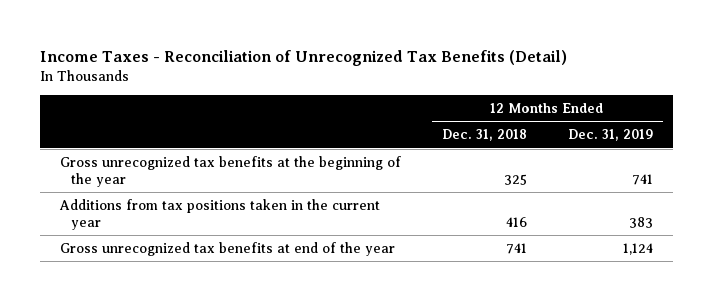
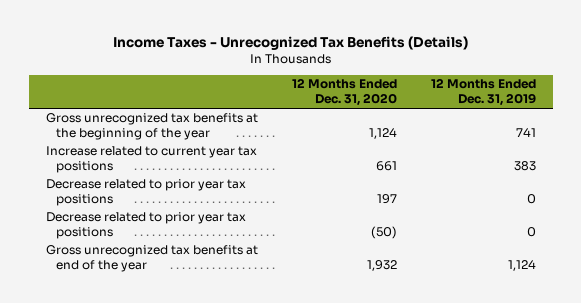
[40,50,568,67] Income Taxes - Reconciliation of Unrecognized Tax Benefits (Detail) -> [112,36,468,51] Income Taxes - Unrecognized Tax Benefits (Details)
[442,129,528,142] Dec. 31, 2018 -> none
none -> [291,78,397,107] 12 Months Ended Dec. 31, 2020
[59,198,381,231] Additions from tax positions taken in the current year -> [45,146,257,174] Increase related to current year tax positions
none -> [45,179,246,207] Decrease related to prior year tax positions
none -> [45,212,246,240] Decrease related to prior year tax positions

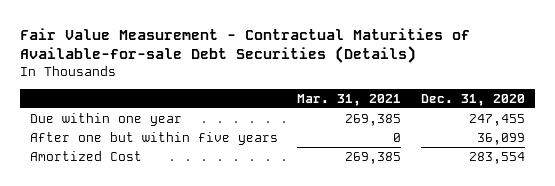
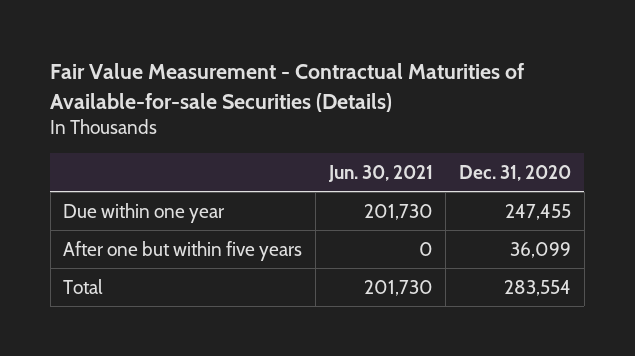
[20,27,471,64] Fair Value Measurement - Contractual Maturities of Available-for-sale Debt Securities (Details) -> [50,63,525,112] Fair Value Measurement - Contractual Maturities of Available-for-sale Securities (Details)
[297,93,402,106] Mar. 31, 2021 -> none
none -> [327,164,433,182] Jun. 30, 2021
[30,150,143,161] Amortized Cost -> [63,278,104,294] Total

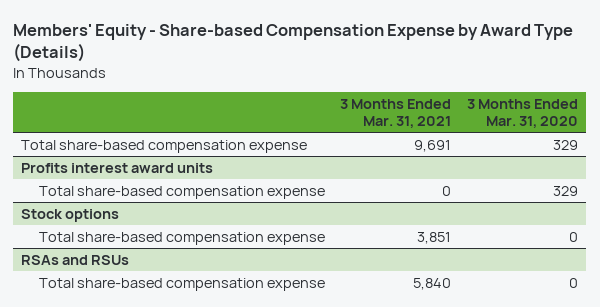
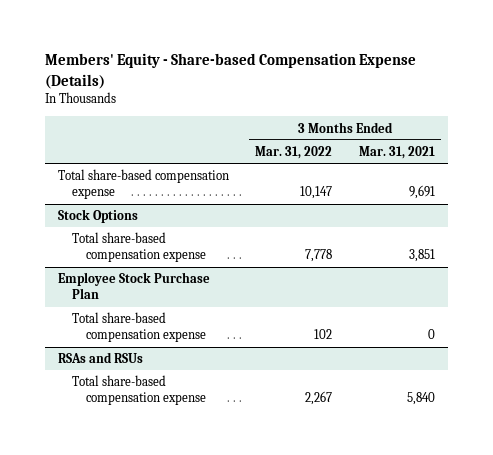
[13,23,574,63] Members' Equity - Share-based Compensation Expense by Award Type (Details) -> [45,53,417,89] Members' Equity - Share-based Compensation Expense (Details)
[467,98,579,129] 3 Months Ended Mar. 31, 2020 -> none
none -> [255,145,333,159] Mar. 31, 2022
[21,162,214,173] Profits interest award units -> none
[38,185,325,199] Total share-based compensation expense -> none
[21,208,120,222] Stock options -> [58,209,139,224] Stock Options
none -> [58,272,211,300] Employee Stock Purchase Plan
none -> [72,312,207,343] Total share-based compensation expense

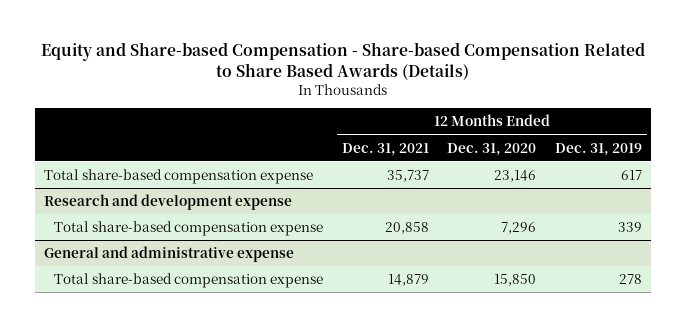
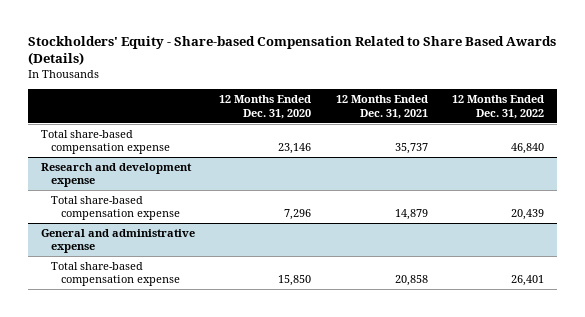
[41,41,646,80] Equity and Share-based Compensation - Share-based Compensation Related to Share Based Awards (Details) -> [28,35,557,66] Stockholders' Equity - Share-based Compensation Related to Share Based Awards (Details)
[554,142,642,156] Dec. 31, 2019 -> none
none -> [452,95,545,119] 12 Months Ended Dec. 31, 2022
[384,222,429,235] 20,858 -> [394,209,428,221] 14,879
[387,274,429,287] 14,879 -> [394,275,428,287] 20,858

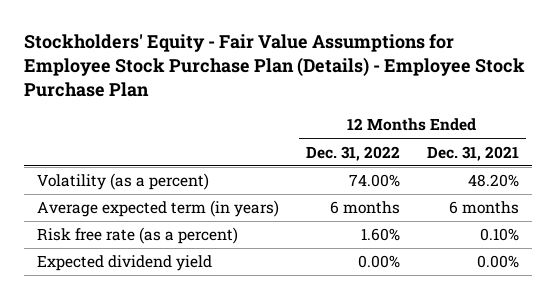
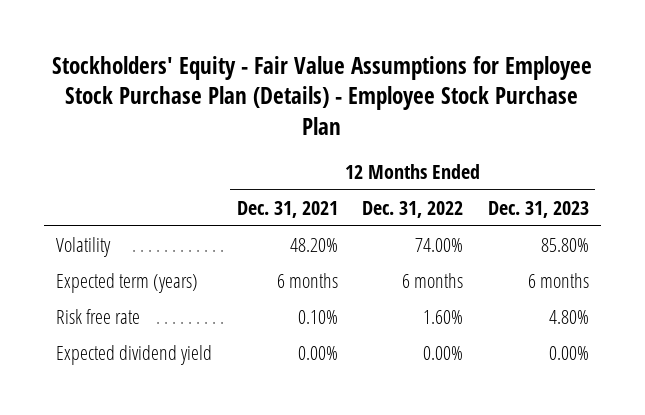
none -> [487,200,589,218] Dec. 31, 2023
[37,173,210,191] Volatility (as a percent) -> [55,236,111,257] Volatility
[37,200,280,218] Average expected term (in years) -> [55,272,198,293] Expected term (years)
[37,227,239,245] Risk free rate (as a percent) -> [55,308,140,324] Risk free rate

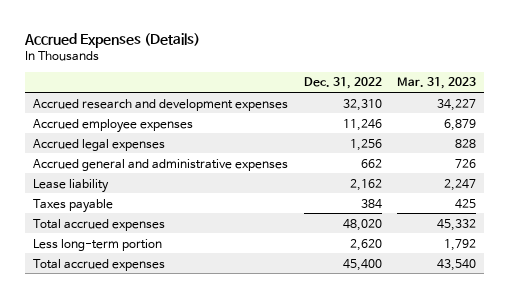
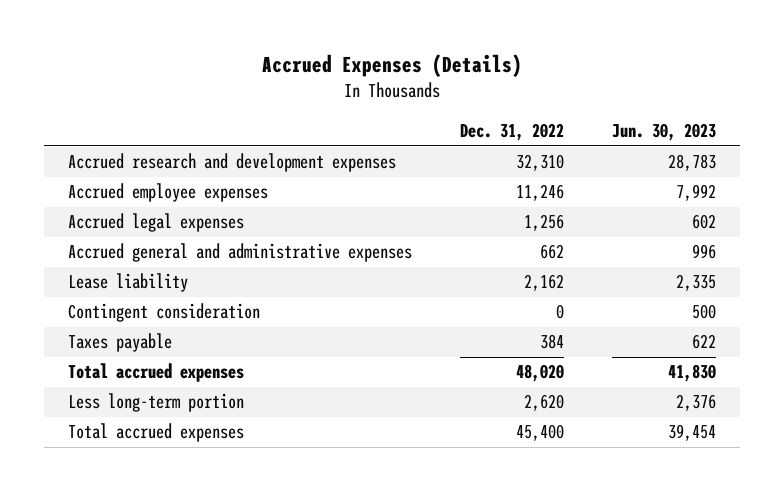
[397,77,477,90] Mar. 31, 2023 -> none
none -> [611,123,716,142] Jun. 30, 2023
none -> [67,303,260,323] Contingent consideration

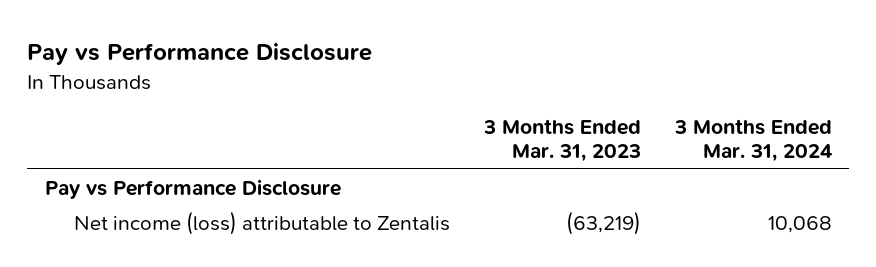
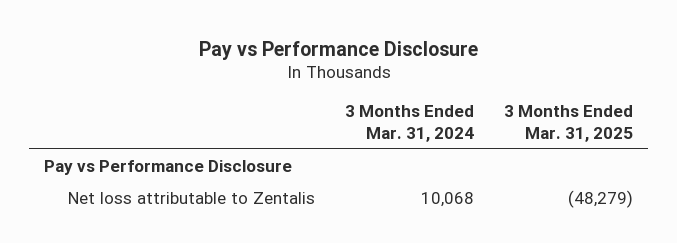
[482,119,641,163] 3 Months Ended Mar. 31, 2023 -> none
none -> [503,105,633,142] 3 Months Ended Mar. 31, 2025
[73,210,450,235] Net income (loss) attributable to Zentalis -> [67,191,315,204] Net loss attributable to Zentalis

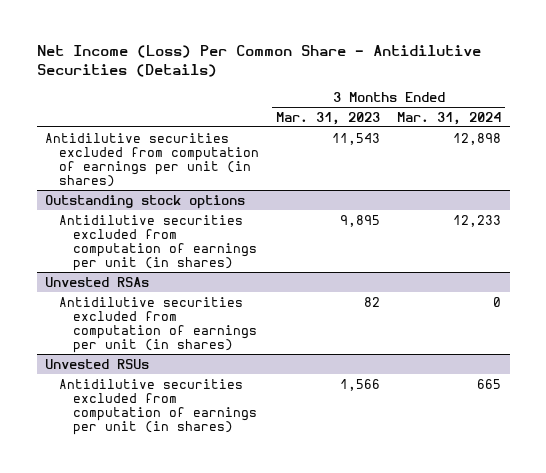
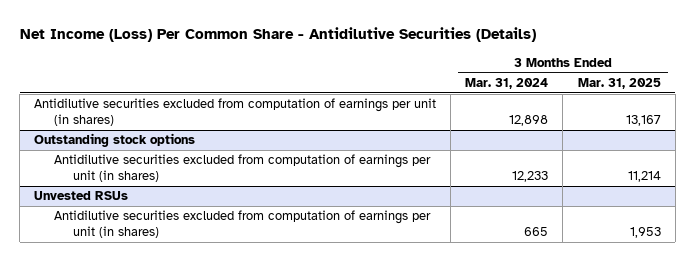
[275,111,380,125] Mar. 31, 2023 -> none
none -> [577,77,661,89] Mar. 31, 2025
[45,276,150,287] Unvested RSAs -> none
[58,296,257,354] Antidilutive securities excluded from computation of earnings per unit (in shares) -> none

